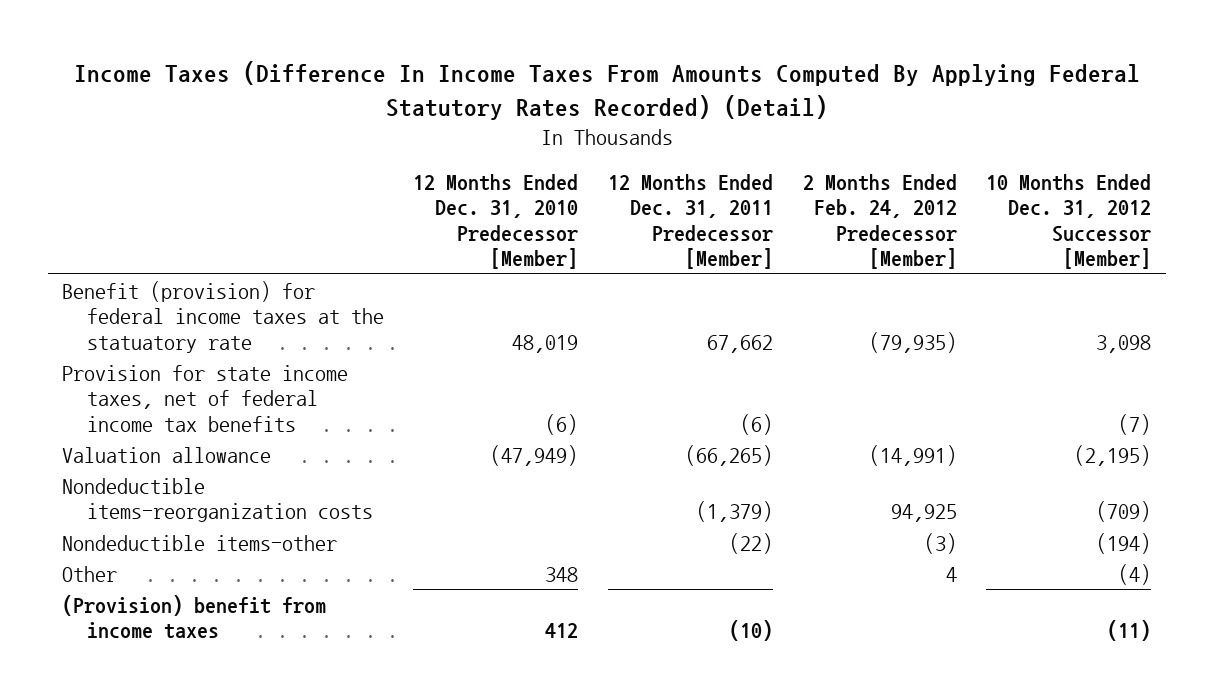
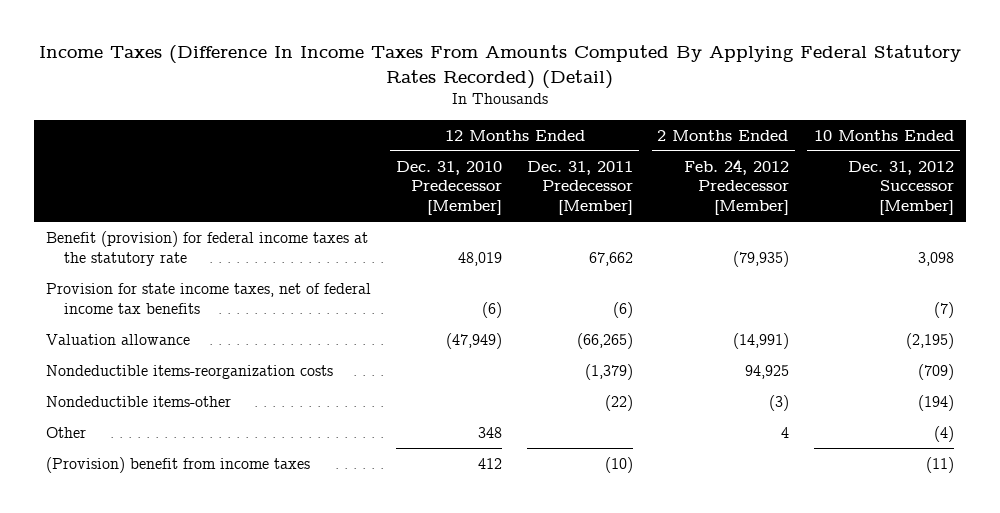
[62,280,384,353] Benefit (provision) for federal income taxes at the statuatory rate -> [46,231,369,266] Benefit (provision) for federal income taxes at the statutory rate

